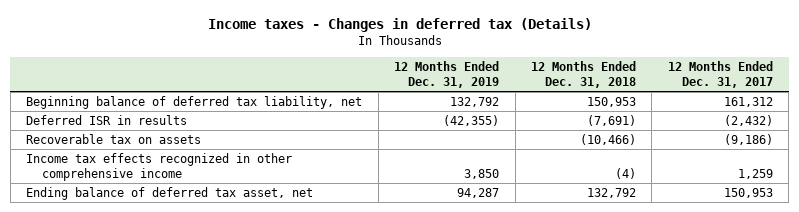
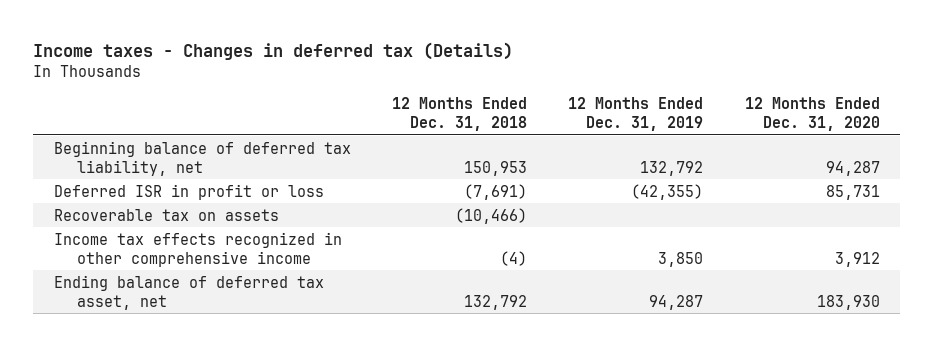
[667,61,773,89] 12 Months Ended Dec. 31, 2017 -> none
none -> [744,97,880,132] 12 Months Ended Dec. 31, 2020
[26,114,188,125] Deferred ISR in results -> [54,183,325,200] Deferred ISR in profit or loss

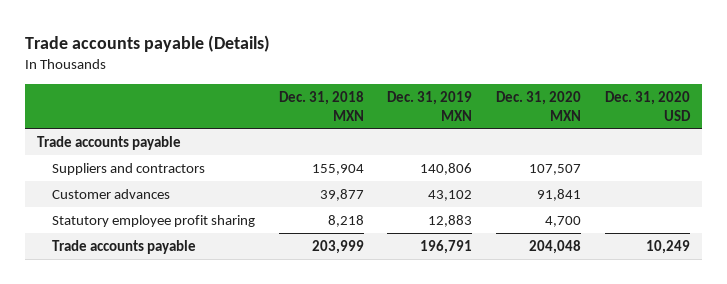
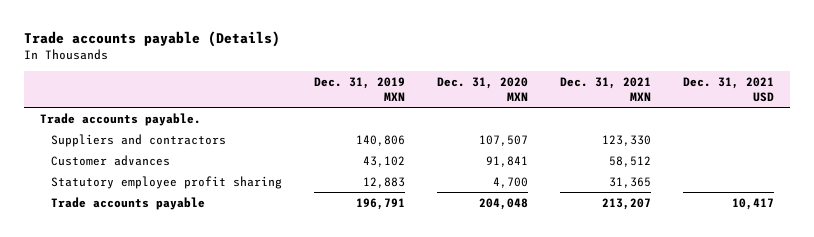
[278,90,364,121] Dec. 31, 2018 MXN -> none
[605,90,692,121] Dec. 31, 2020 USD -> none
none -> [559,76,651,102] Dec. 31, 2021 MXN
none -> [683,76,775,103] Dec. 31, 2021 USD
[37,135,182,150] Trade accounts payable -> [40,112,202,126] Trade accounts payable.

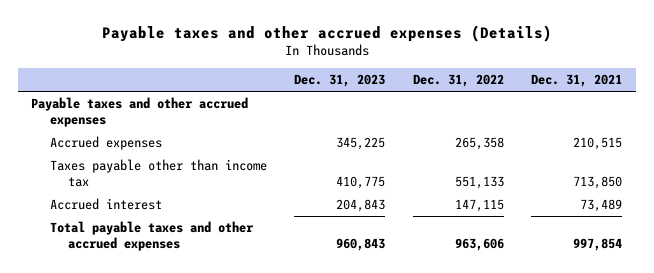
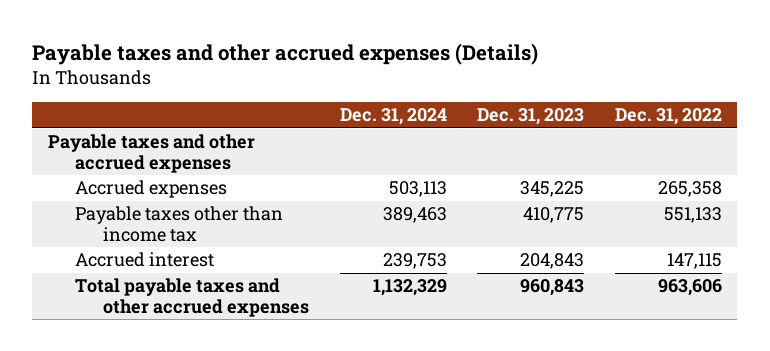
[531,74,623,88] Dec. 31, 2021 -> none
none -> [339,107,447,125] Dec. 31, 2024
[49,159,267,187] Taxes payable other than income tax -> [75,206,284,242] Payable taxes other than income tax

